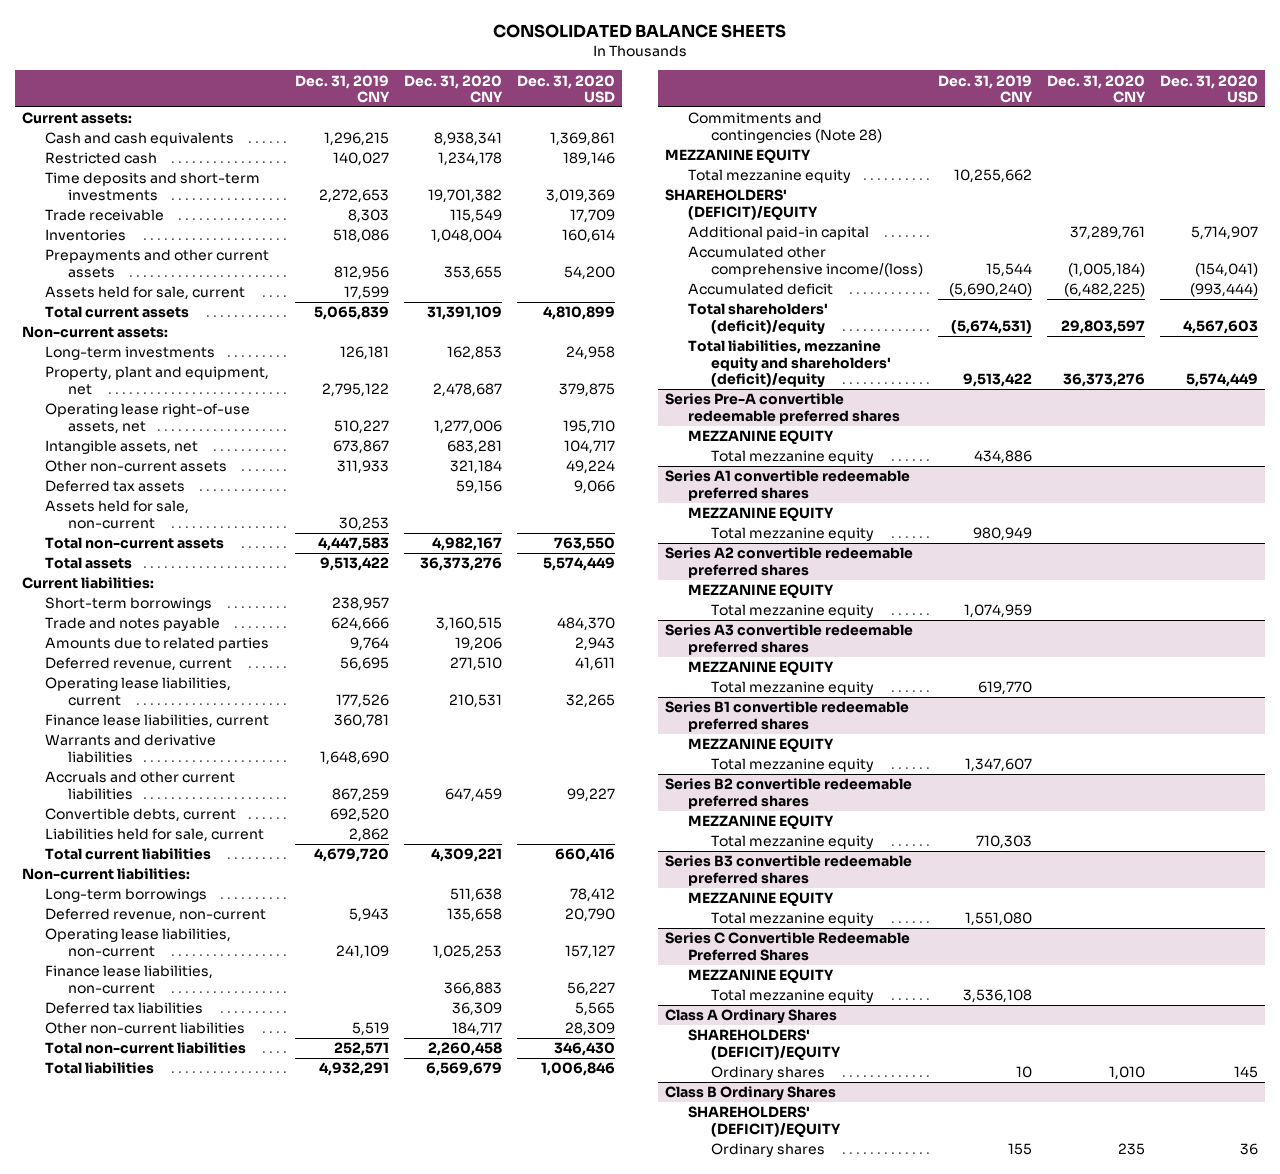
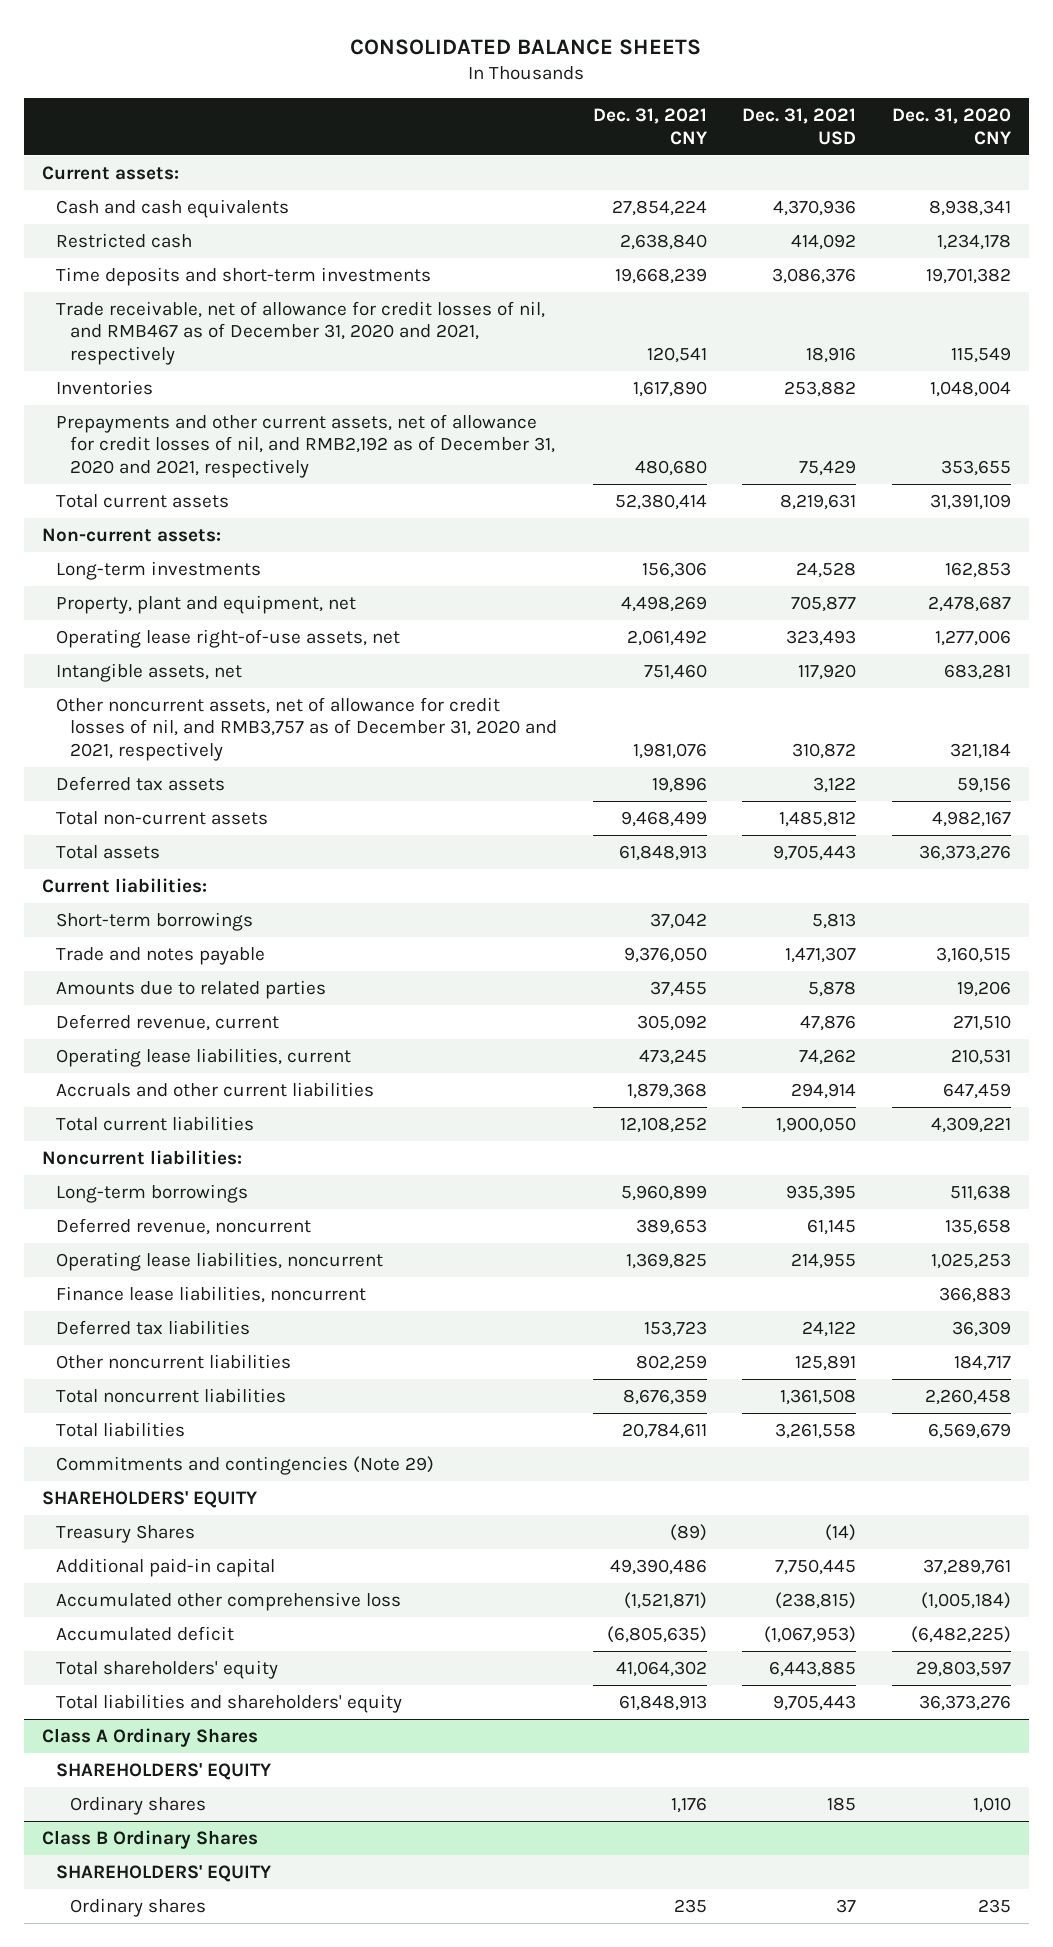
[294,74,390,104] Dec. 31, 2019 CNY -> none
[516,74,615,104] Dec. 31, 2020 USD -> none
none -> [592,108,707,145] Dec. 31, 2021 CNY
none -> [742,108,857,145] Dec. 31, 2021 USD
[45,209,165,222] Trade receivable -> [55,301,545,365] Trade receivable, net of allowance for credit losses of nil, and RMB467 as of December 31, 2020 and 2021, respectively
[45,286,246,301] Assets held for sale, current -> none
[45,249,270,278] Prepayments and other current assets -> [55,414,555,478] Prepayments and other current assets, net of allowance for credit losses of nil, and RMB2,192 as of December 31, 2020 and 2021, respectively
[45,460,228,473] Other non-current assets -> [55,697,557,761] Other noncurrent assets, net of allowance for credit losses of nil, and RMB3,757 as of December 31, 2020 and 2021, respectively
[45,500,190,529] Assets held for sale, non-current -> none
[45,714,270,729] Finance lease liabilities, current -> none
[45,734,217,763] Warrants and derivative liabilities -> none
[45,808,237,823] Convertible debts, current -> none
[45,828,265,843] Liabilities held for sale, current -> none
[22,868,191,881] Non-current liabilities: -> [41,1150,242,1166] Noncurrent liabilities:
[45,908,267,923] Deferred revenue, non-current -> [55,1218,311,1236] Deferred revenue, noncurrent
[45,928,232,957] Operating lease liabilities, non-current -> [55,1252,383,1272] Operating lease liabilities, noncurrent
[45,965,214,994] Finance lease liabilities, non-current -> [55,1286,366,1304] Finance lease liabilities, noncurrent
[45,1022,246,1035] Other non-current liabilities -> [55,1354,291,1370] Other noncurrent liabilities
[45,1042,247,1055] Total non-current liabilities -> [55,1388,286,1404] Total noncurrent liabilities
[665,149,812,165] MEZZANINE EQUITY -> none
[687,169,851,184] Total mezzanine equity -> none
[687,112,882,143] Commitments and contingencies (Note 28) -> [55,1456,434,1476] Commitments and contingencies (Note 29)
[665,189,818,221] SHAREHOLDERS' (DEFICIT)/EQUITY -> [41,1491,257,1509] SHAREHOLDERS' EQUITY
none -> [55,1525,195,1544] Treasury Shares
[687,246,923,277] Accumulated other comprehensive income/(loss) -> [55,1592,401,1612] Accumulated other comprehensive loss
[665,393,900,424] Series Pre-A convertible redeemable preferred shares -> none
[687,430,834,446] MEZZANINE EQUITY -> none
[710,450,874,465] Total mezzanine equity -> none
[665,470,911,501] Series A1 convertible redeemable preferred shares -> none
[687,507,834,523] MEZZANINE EQUITY -> none
[710,527,874,542] Total mezzanine equity -> none
[665,547,914,578] Series A2 convertible redeemable preferred shares -> none
[687,584,834,600] MEZZANINE EQUITY -> none
[710,604,874,619] Total mezzanine equity -> none
[665,624,914,655] Series A3 convertible redeemable preferred shares -> none
[687,661,834,677] MEZZANINE EQUITY -> none
[710,681,874,696] Total mezzanine equity -> none
[665,701,910,732] Series B1 convertible redeemable preferred shares -> none
[687,738,834,754] MEZZANINE EQUITY -> none
[710,758,874,773] Total mezzanine equity -> none
[665,778,913,809] Series B2 convertible redeemable preferred shares -> none
[687,815,834,831] MEZZANINE EQUITY -> none
[710,835,874,850] Total mezzanine equity -> none
[665,855,913,886] Series B3 convertible redeemable preferred shares -> none
[687,892,834,908] MEZZANINE EQUITY -> none
[710,912,874,927] Total mezzanine equity -> none
[665,932,911,961] Series C Convertible Redeemable Preferred Shares -> none
[687,969,834,985] MEZZANINE EQUITY -> none
[710,989,874,1004] Total mezzanine equity -> none
[687,303,828,335] Total shareholders' (deficit)/equity -> [55,1660,278,1680] Total shareholders' equity
[687,340,891,389] Total liabilities, mezzanine equity and shareholders' (deficit)/equity -> [55,1694,402,1714] Total liabilities and shareholders' equity
[687,1029,841,1061] SHAREHOLDERS' (DEFICIT)/EQUITY -> [55,1763,271,1781] SHAREHOLDERS' EQUITY
[687,1106,841,1138] SHAREHOLDERS' (DEFICIT)/EQUITY -> [55,1865,271,1883] SHAREHOLDERS' EQUITY

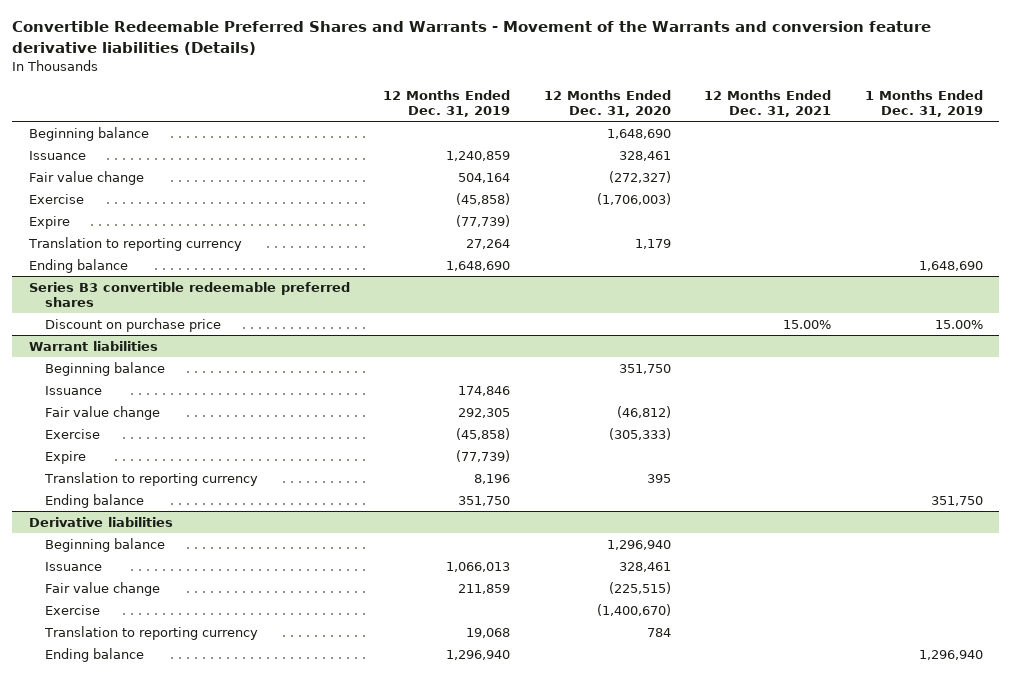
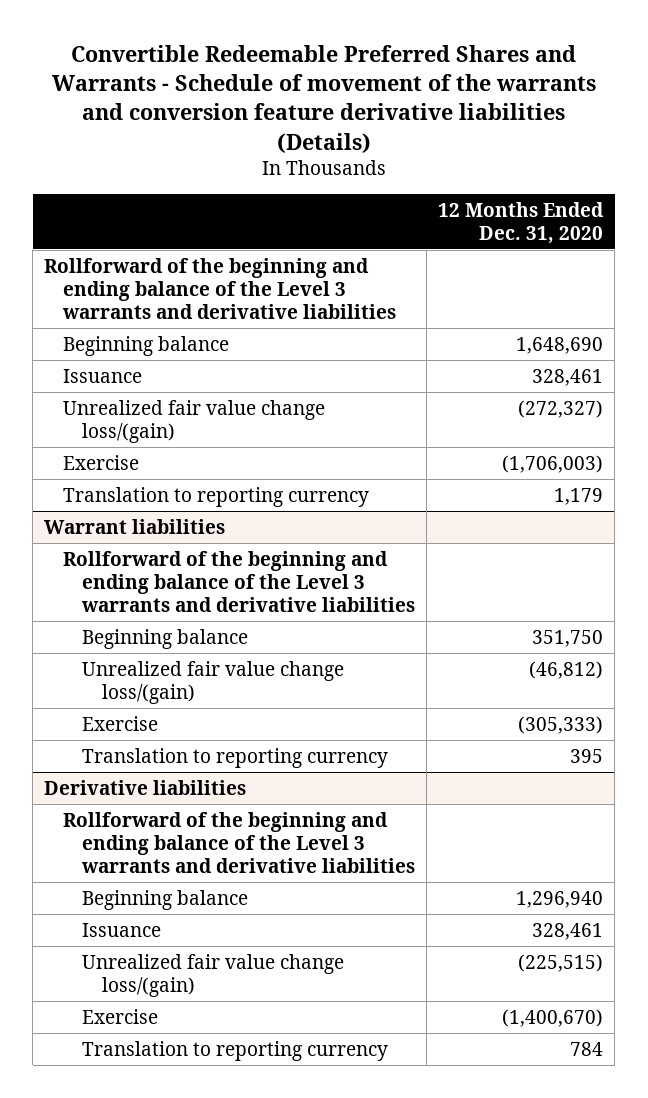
[12,21,932,55] Convertible Redeemable Preferred Shares and Warrants - Movement of the Warrants and conversion feature derivative liabilities (Details) -> [51,45,596,153] Convertible Redeemable Preferred Shares and Warrants - Schedule of movement of the warrants and conversion feature derivative liabilities (Details)
[383,89,511,117] 12 Months Ended Dec. 31, 2019 -> none
[704,89,832,117] 12 Months Ended Dec. 31, 2021 -> none
[864,89,983,117] 1 Months Ended Dec. 31, 2019 -> none
none -> [44,257,397,319] Rollforward of the beginning and ending balance of the Level 3 warrants and derivative liabilities
[28,170,144,185] Fair value change -> [63,399,326,443] Unrealized fair value change loss/(gain)
[28,215,70,229] Expire -> none
[28,258,128,273] Ending balance -> none
[28,281,350,308] Series B3 convertible redeemable preferred shares -> none
[45,317,222,332] Discount on purchase price -> none
none -> [63,550,416,612] Rollforward of the beginning and ending balance of the Level 3 warrants and derivative liabilities
[45,385,103,395] Issuance -> none
[45,405,161,420] Fair value change -> [82,660,345,704] Unrealized fair value change loss/(gain)
[45,450,87,464] Expire -> none
[45,493,145,508] Ending balance -> none
none -> [63,811,416,873] Rollforward of the beginning and ending balance of the Level 3 warrants and derivative liabilities
[45,581,161,596] Fair value change -> [82,953,345,997] Unrealized fair value change loss/(gain)
[45,647,145,662] Ending balance -> none

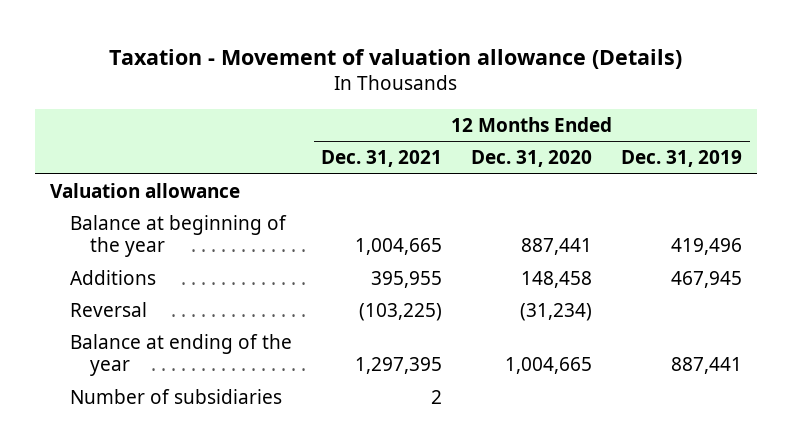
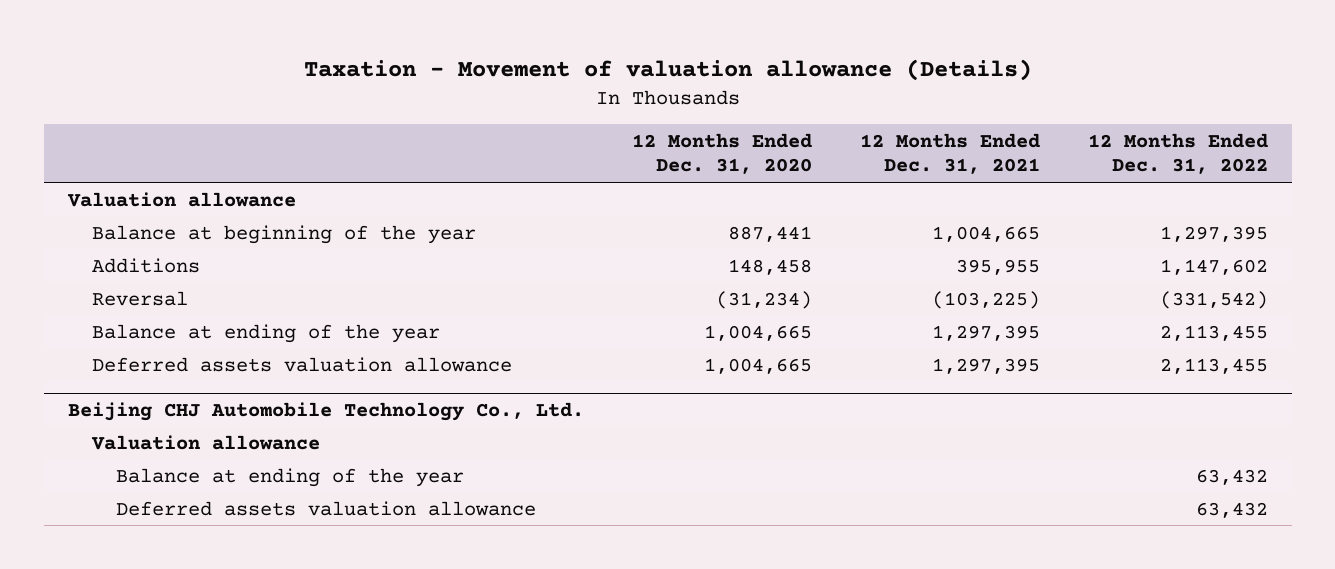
[621,150,743,168] Dec. 31, 2019 -> none
none -> [1087,133,1268,175] 12 Months Ended Dec. 31, 2022
[69,388,282,404] Number of subsidiaries -> none
none -> [91,356,512,372] Deferred assets valuation allowance
none -> [67,401,584,421] Beijing CHJ Automobile Technology Co., Ltd.
none -> [90,434,320,450] Valuation allowance
none -> [115,467,464,487] Balance at ending of the year
none -> [115,500,536,516] Deferred assets valuation allowance

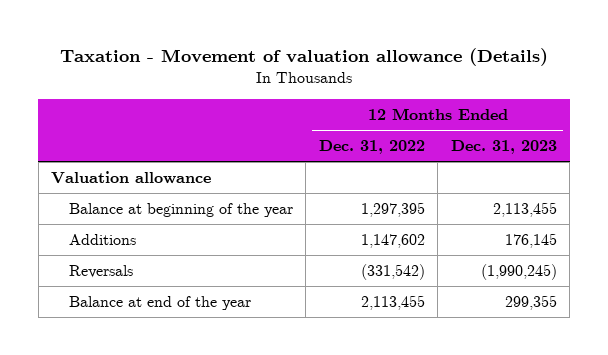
[631,133,812,175] 12 Months Ended Dec. 31, 2020 -> none
[859,133,1040,175] 12 Months Ended Dec. 31, 2021 -> none
none -> [450,140,557,155] Dec. 31, 2023
[91,356,512,372] Deferred assets valuation allowance -> none
[67,401,584,421] Beijing CHJ Automobile Technology Co., Ltd. -> none
[90,434,320,450] Valuation allowance -> none
[115,467,464,487] Balance at ending of the year -> none
[115,500,536,516] Deferred assets valuation allowance -> none
[91,290,188,306] Reversal -> [68,264,133,278] Reversals
[91,323,440,343] Balance at ending of the year -> [68,295,251,310] Balance at end of the year

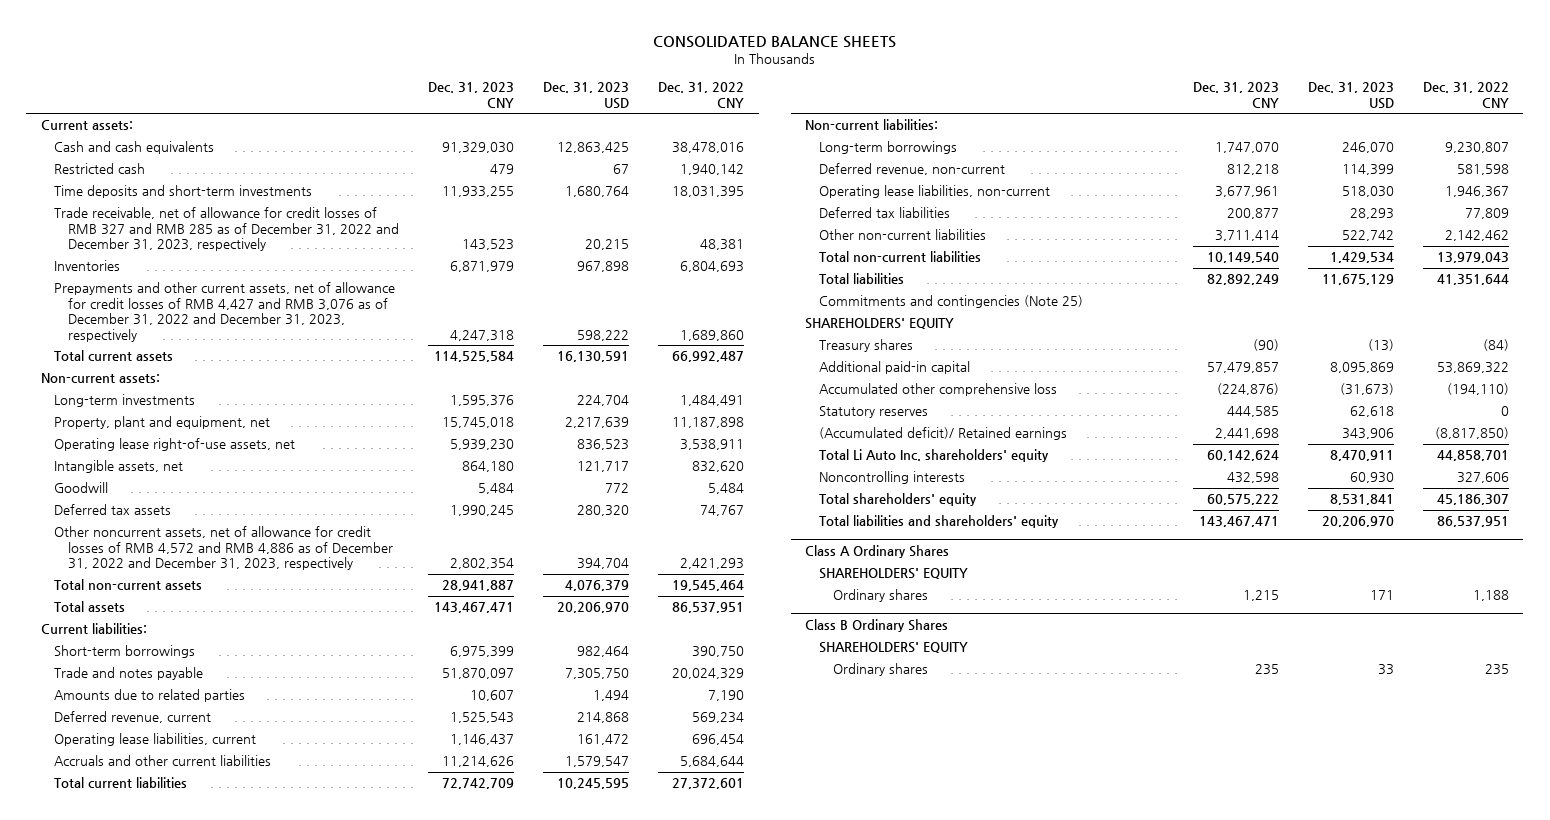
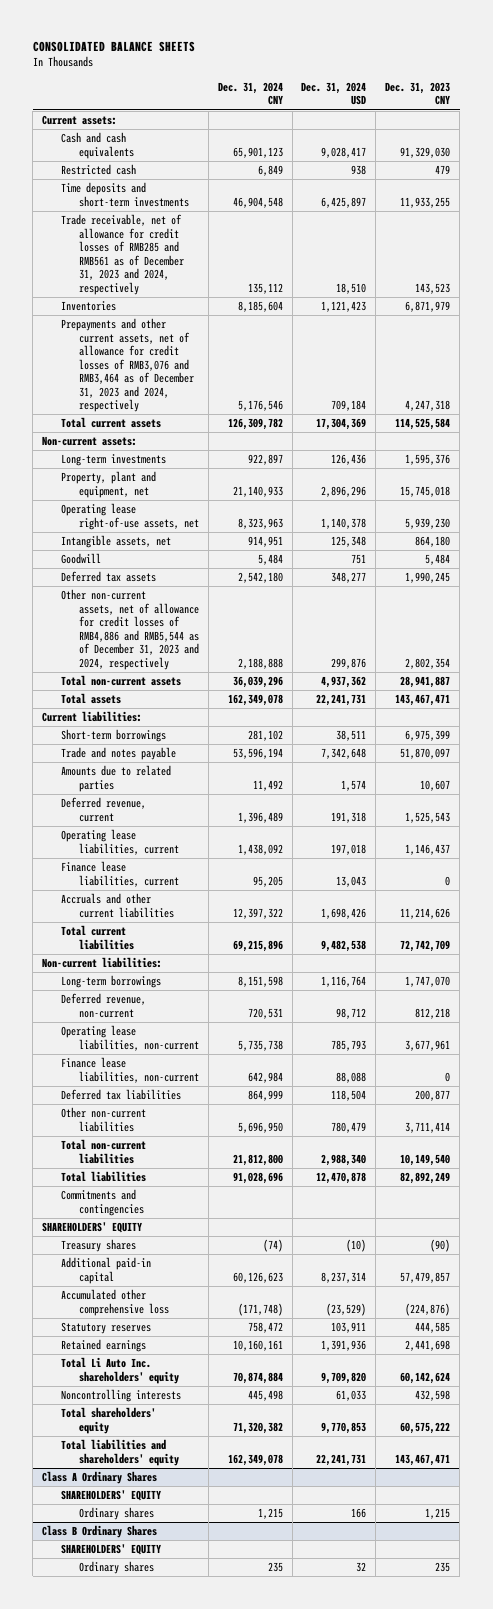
[543,82,630,109] Dec. 31, 2023 USD -> none
[658,82,745,108] Dec. 31, 2022 CNY -> none
none -> [217,81,283,106] Dec. 31, 2024 CNY
none -> [301,81,367,106] Dec. 31, 2024 USD
[54,207,399,252] Trade receivable, net of allowance for credit losses of RMB 327 and RMB 285 as of December 31, 2022 and December 31, 2023, respectively -> [60,214,184,295] Trade receivable, net of allowance for credit losses of RMB285 and RMB561 as of December 31, 2023 and 2024, respectively
[54,282,396,342] Prepayments and other current assets, net of allowance for credit losses of RMB 4,427 and RMB 3,076 as of December 31, 2022 and December 31, 2023, respectively -> [60,318,194,413] Prepayments and other current assets, net of allowance for credit losses of RMB3,076 and RMB3,464 as of December 31, 2023 and 2024, respectively
[54,526,393,571] Other noncurrent assets, net of allowance for credit losses of RMB 4,572 and RMB 4,886 as of December 31, 2022 and December 31, 2023, respectively -> [60,589,199,670] Other non-current assets, net of allowance for credit losses of RMB4,886 and RMB5,544 as of December 31, 2023 and 2024, respectively
none -> [60,861,179,887] Finance lease liabilities, current
none -> [60,1057,199,1083] Finance lease liabilities, non-current
[818,295,1083,309] Commitments and contingencies (Note 25) -> [60,1189,144,1216] Commitments and contingencies
[818,427,1067,441] (Accumulated deficit)/ Retained earnings -> [60,1339,146,1353] Retained earnings

